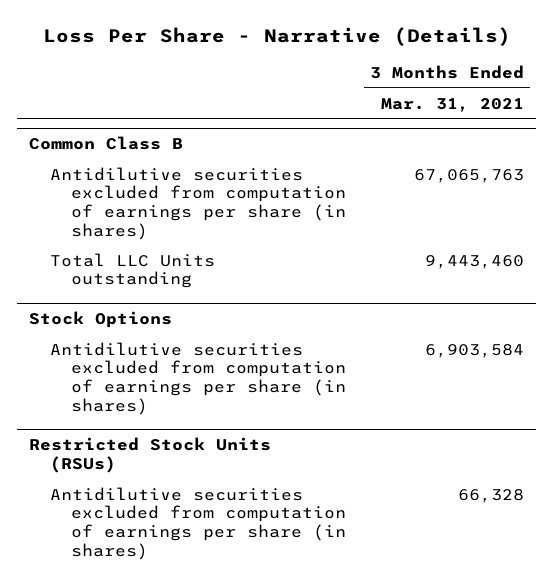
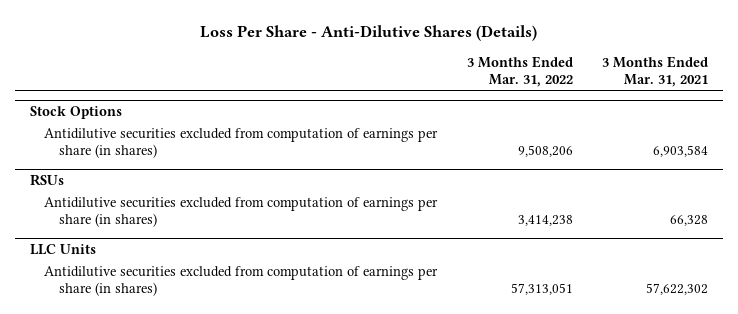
[42,26,511,46] Loss Per Share - Narrative (Details) -> [199,25,537,42] Loss Per Share - Anti-Dilutive Shares (Details)
none -> [466,56,573,88] 3 Months Ended Mar. 31, 2022
[29,136,184,151] Common Class B -> none
[50,166,347,240] Antidilutive securities excluded from computation of earnings per share (in shares) -> none
[50,252,216,289] Total LLC Units outstanding -> none
[29,437,272,473] Restricted Stock Units (RSUs) -> [29,174,64,187] RSUs
none -> [29,244,96,256] LLC Units
none -> [44,265,439,296] Antidilutive securities excluded from computation of earnings per share (in shares)

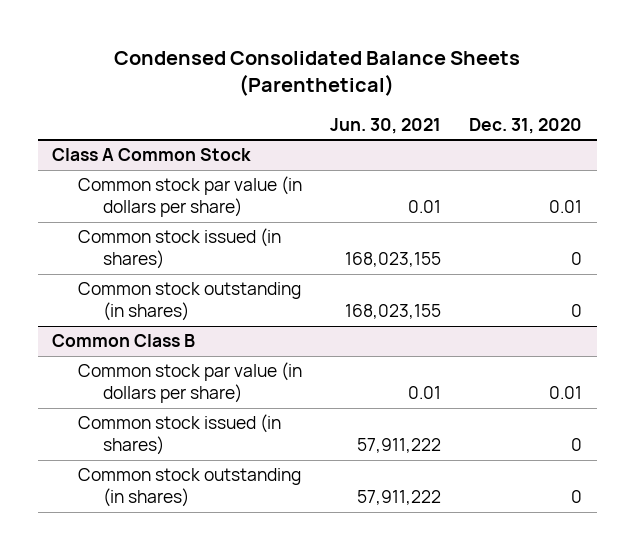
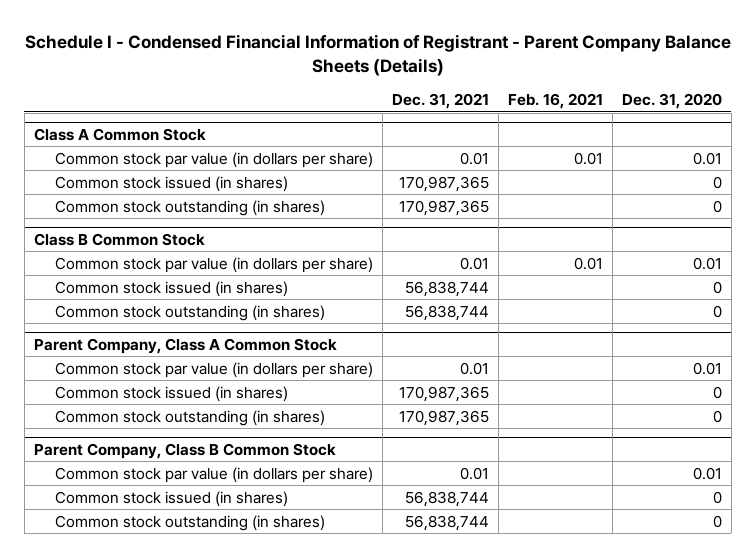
[114,51,521,97] Condensed Consolidated Balance Sheets (Parenthetical) -> [24,33,731,76] Schedule I - Condensed Financial Information of Registrant - Parent Company Balance Sheets (Details)
[330,117,442,134] Jun. 30, 2021 -> none
none -> [391,92,489,109] Dec. 31, 2021
none -> [507,92,603,109] Feb. 16, 2021
[52,334,196,348] Common Class B -> [33,232,205,246] Class B Common Stock
none -> [33,337,337,354] Parent Company, Class A Common Stock
none -> [54,361,373,378] Common stock par value (in dollars per share)
none -> [54,385,288,402] Common stock issued (in shares)
none -> [54,409,325,426] Common stock outstanding (in shares)
none -> [33,442,336,459] Parent Company, Class B Common Stock
none -> [54,466,373,483] Common stock par value (in dollars per share)
none -> [54,490,288,507] Common stock issued (in shares)
none -> [54,514,325,531] Common stock outstanding (in shares)

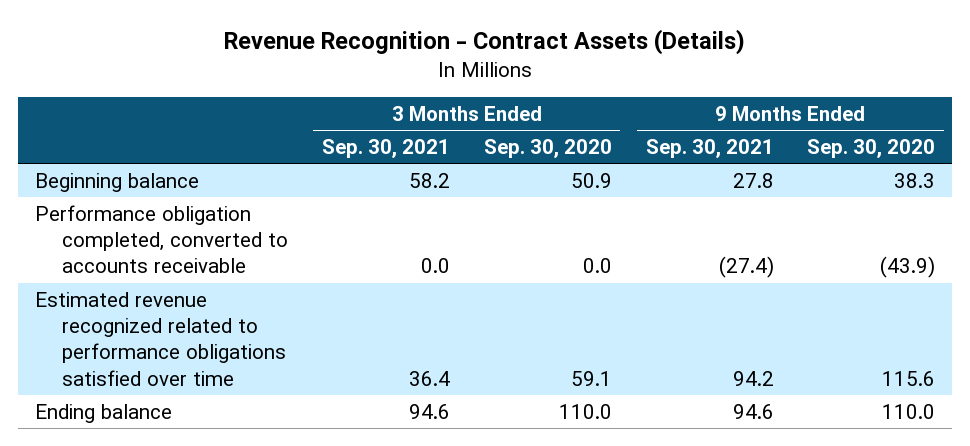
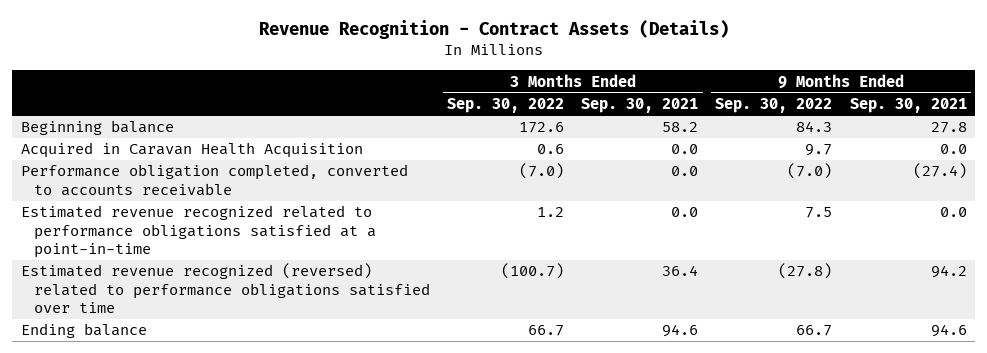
[483,138,612,158] Sep. 30, 2020 -> none
[807,138,936,158] Sep. 30, 2020 -> none
none -> [447,98,565,114] Sep. 30, 2022
none -> [715,98,833,114] Sep. 30, 2022
none -> [20,142,363,159] Acquired in Caravan Health Acquisition
none -> [20,205,376,259] Estimated revenue recognized related to performance obligations satisfied at a point-in-time
[34,291,287,386] Estimated revenue recognized related to performance obligations satisfied over time -> [20,263,430,314] Estimated revenue recognized (reversed) related to performance obligations satisfied over time

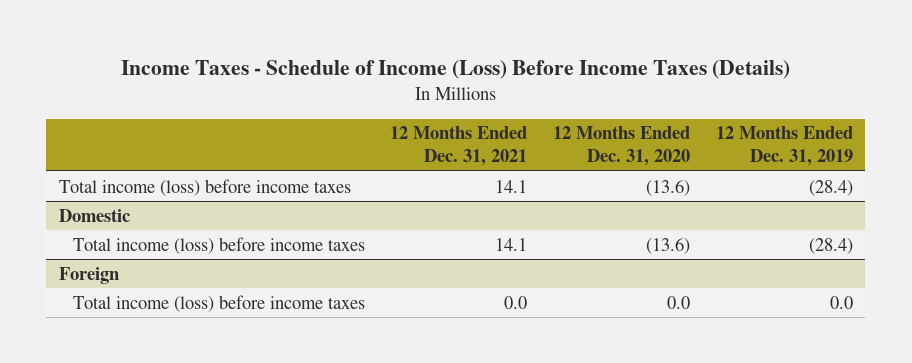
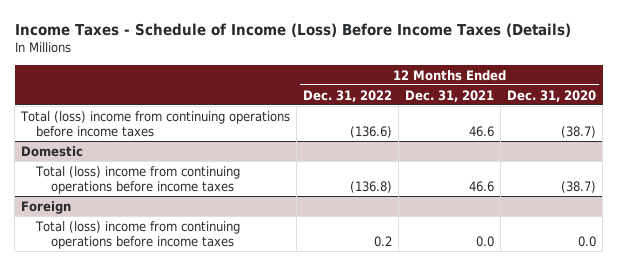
[715,126,853,167] 12 Months Ended Dec. 31, 2019 -> none
none -> [303,89,393,102] Dec. 31, 2022
[59,178,352,196] Total income (loss) before income taxes -> [20,110,291,137] Total (loss) income from continuing operations before income taxes
[495,179,528,193] 14.1 -> [469,125,495,137] 46.6
[645,179,690,196] (13.6) -> [561,125,597,138] (38.7)
[72,236,365,254] Total income (loss) before income taxes -> [35,165,241,194] Total (loss) income from continuing operations before income taxes
[495,237,528,251] 14.1 -> [469,180,495,192] 46.6
[645,237,690,254] (13.6) -> [561,180,597,193] (38.7)
[72,294,365,312] Total income (loss) before income taxes -> [35,220,241,249] Total (loss) income from continuing operations before income taxes

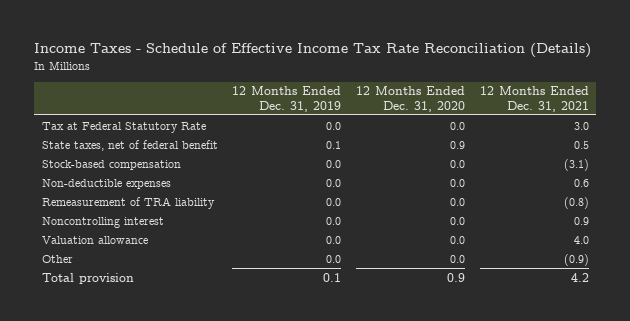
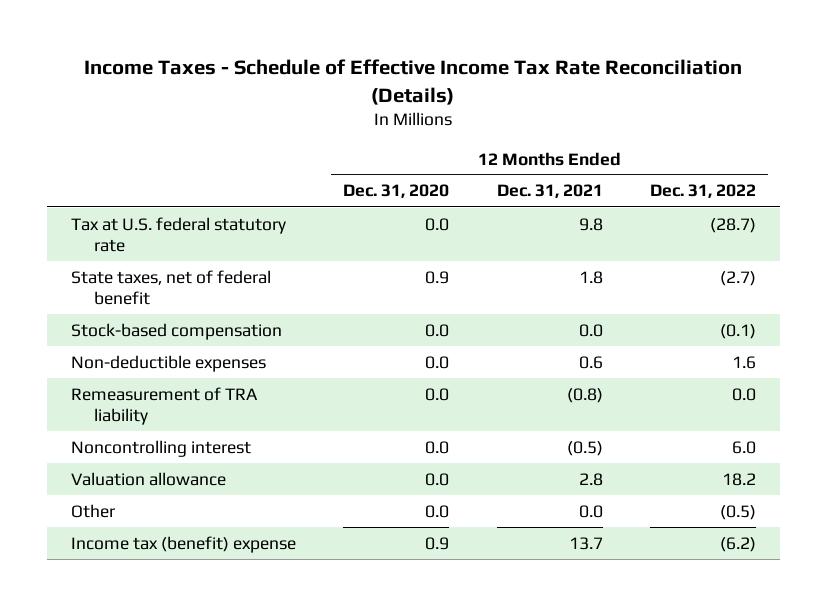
[232,86,342,112] 12 Months Ended Dec. 31, 2019 -> none
none -> [650,184,757,199] Dec. 31, 2022
[41,121,206,133] Tax at Federal Statutory Rate -> [70,216,286,253] Tax at U.S. federal statutory rate
[573,121,589,130] 3.0 -> [578,217,603,231] 9.8
[573,140,589,149] 0.5 -> [578,270,603,284] 1.8
[563,158,589,171] (3.1) -> [578,323,603,337] 0.0
[41,272,134,284] Total provision -> none
[573,216,589,225] 0.9 -> [566,440,603,456] (0.5)
[573,235,589,244] 4.0 -> [578,472,603,486] 2.8
[563,253,589,266] (0.9) -> [578,504,603,518] 0.0
none -> [70,535,296,553] Income tax (benefit) expense

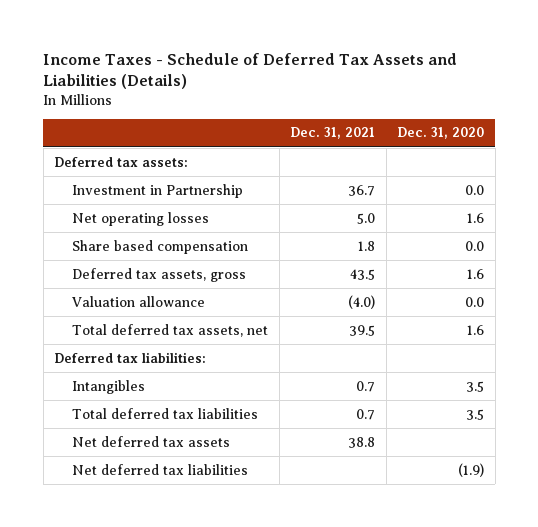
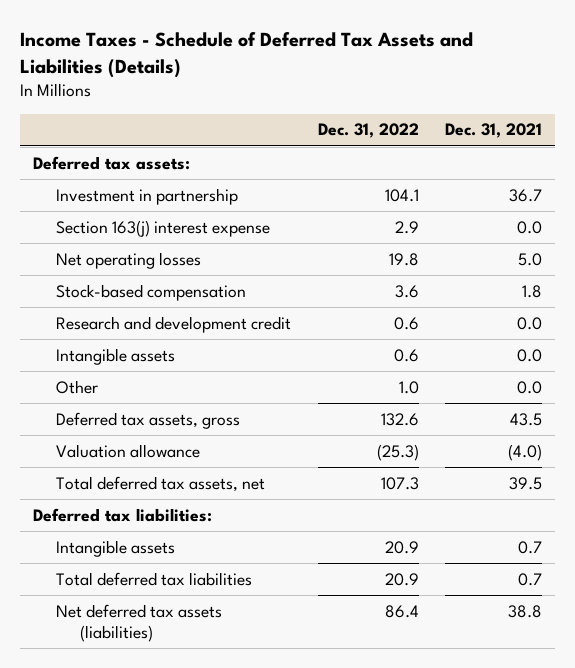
[397,127,485,140] Dec. 31, 2020 -> none
none -> [317,123,419,139] Dec. 31, 2022
[72,183,244,198] Investment in Partnership -> [56,187,239,205] Investment in partnership
none -> [56,219,271,237] Section 163(j) interest expense
[72,239,249,254] Share based compensation -> [56,283,247,301] Stock-based compensation
none -> [56,315,292,333] Research and development credit
none -> [56,347,176,365] Intangible assets
none -> [56,379,99,394] Other
[72,379,146,394] Intangibles -> [56,539,176,557] Intangible assets
[72,463,249,475] Net deferred tax liabilities -> none
[72,435,231,447] Net deferred tax assets -> [56,603,223,643] Net deferred tax assets (liabilities)

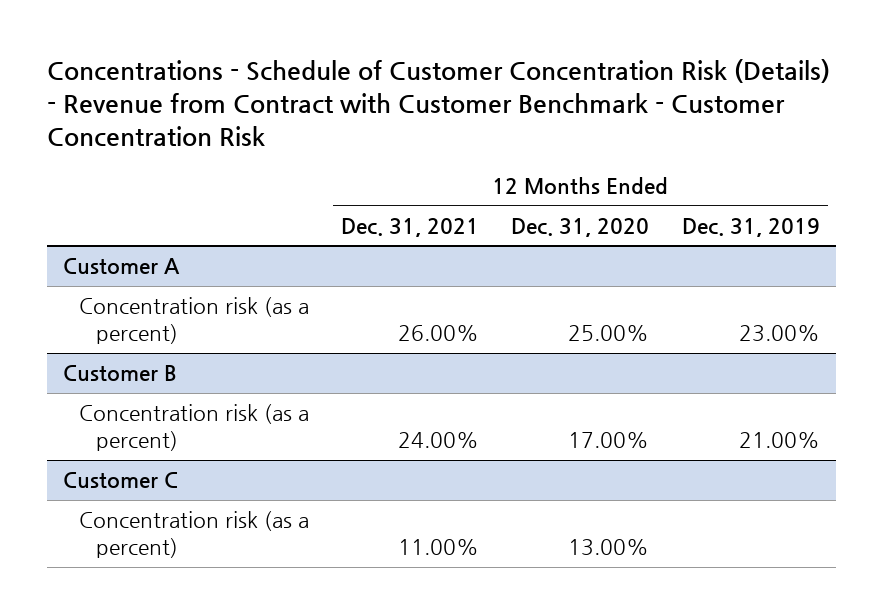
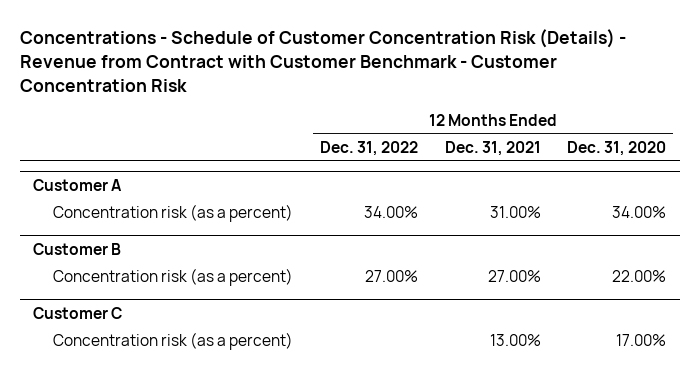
[681,217,820,237] Dec. 31, 2019 -> none
none -> [319,141,418,157] Dec. 31, 2022
[398,325,480,342] 26.00% -> [489,206,541,219] 31.00%
[568,325,650,342] 25.00% -> [612,206,667,219] 34.00%
[398,432,480,449] 24.00% -> [487,270,541,283] 27.00%
[568,432,650,449] 17.00% -> [612,270,667,283] 22.00%
[398,539,480,556] 11.00% -> [489,334,541,347] 13.00%
[568,539,650,557] 13.00% -> [616,334,667,347] 17.00%

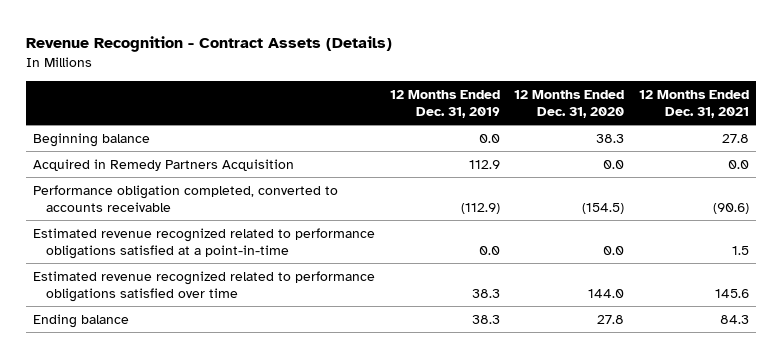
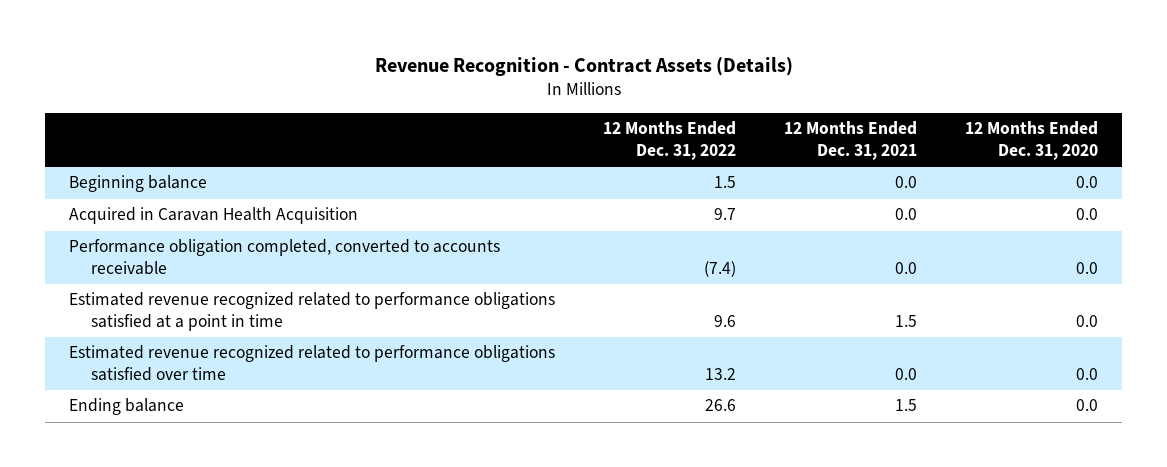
[389,89,500,118] 12 Months Ended Dec. 31, 2019 -> none
none -> [603,121,737,161] 12 Months Ended Dec. 31, 2022
[596,133,625,143] 38.3 -> [1076,176,1099,189] 0.0
[721,133,749,143] 27.8 -> [895,176,918,189] 0.0
[32,158,294,171] Acquired in Remedy Partners Acquisition -> [69,207,359,225] Acquired in Caravan Health Acquisition
[582,202,625,214] (154.5) -> [1076,262,1099,275] 0.0
[712,202,749,214] (90.6) -> [895,262,918,275] 0.0
[32,227,375,259] Estimated revenue recognized related to performance obligations satisfied at a point-in-time -> [69,292,556,332] Estimated revenue recognized related to performance obligations satisfied at a point in time
[588,288,625,298] 144.0 -> [1076,368,1099,381] 0.0
[714,288,749,298] 145.6 -> [895,368,918,381] 0.0
[597,314,625,324] 27.8 -> [1076,399,1099,412] 0.0
[719,314,749,324] 84.3 -> [895,399,918,412] 1.5

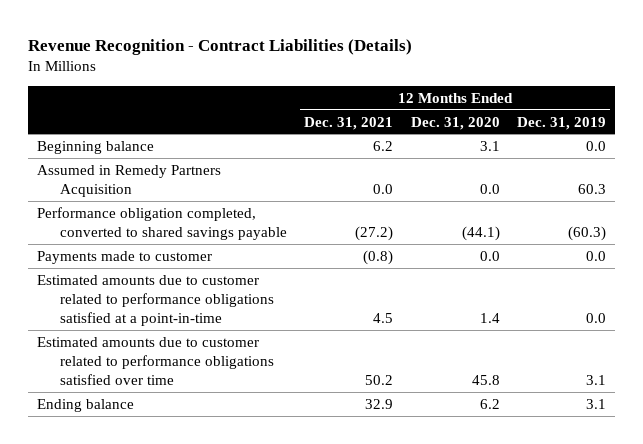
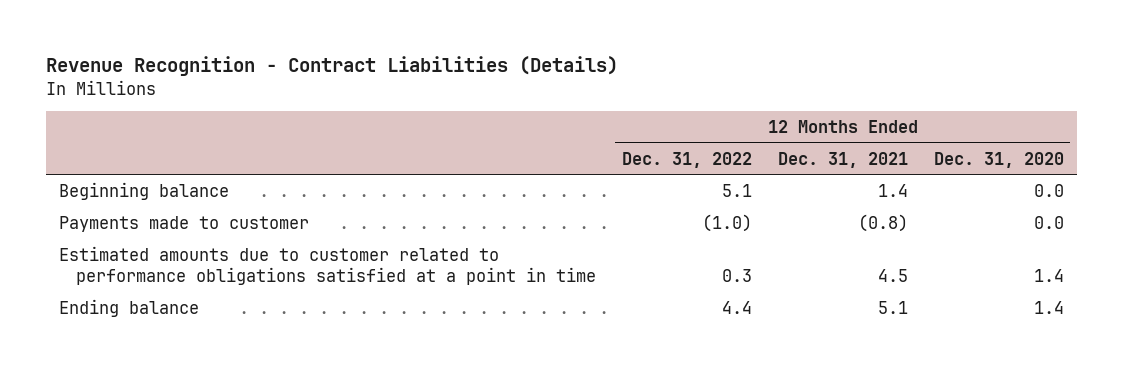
[517,116,607,130] Dec. 31, 2019 -> none
none -> [621,151,752,168] Dec. 31, 2022
[36,164,221,197] Assumed in Remedy Partners Acquisition -> none
[36,206,287,240] Performance obligation completed, converted to shared savings payable -> none
[373,140,394,151] 6.2 -> [877,183,908,197] 1.4
[479,140,500,151] 3.1 -> [1033,183,1064,197] 0.0
[36,336,274,386] Estimated amounts due to customer related to performance obligations satisfied over time -> none
[36,274,274,327] Estimated amounts due to customer related to performance obligations satisfied at a point-in-time -> [58,245,596,286] Estimated amounts due to customer related to performance obligations satisfied at a point in time
[365,398,394,409] 32.9 -> [877,300,908,314] 5.1
[479,398,500,409] 6.2 -> [1033,300,1064,314] 1.4

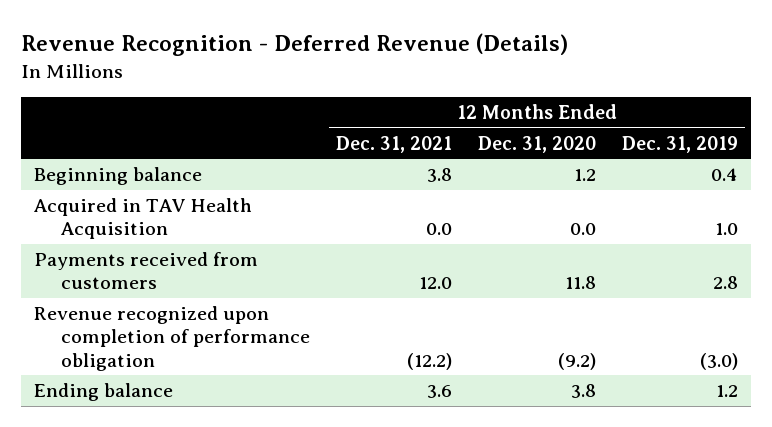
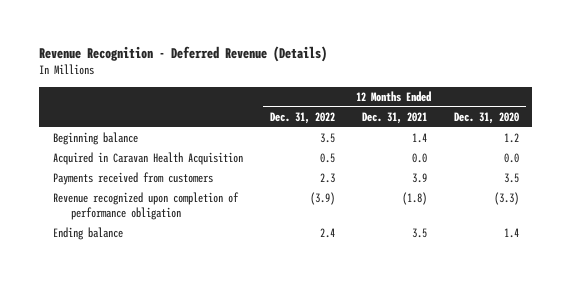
[622,135,739,153] Dec. 31, 2019 -> none
none -> [269,111,335,124] Dec. 31, 2022
[426,167,452,182] 3.8 -> [411,133,427,144] 1.4
[33,197,252,240] Acquired in TAV Health Acquisition -> [52,152,243,166] Acquired in Caravan Health Acquisition
[418,277,452,290] 12.0 -> [411,173,427,184] 3.9
[564,276,596,290] 11.8 -> [503,173,519,184] 3.5
[406,352,452,370] (12.2) -> [401,192,427,206] (1.8)
[557,352,596,370] (9.2) -> [493,192,519,206] (3.3)
[426,384,452,398] 3.6 -> [411,228,427,239] 3.5
[570,383,596,398] 3.8 -> [503,228,519,239] 1.4

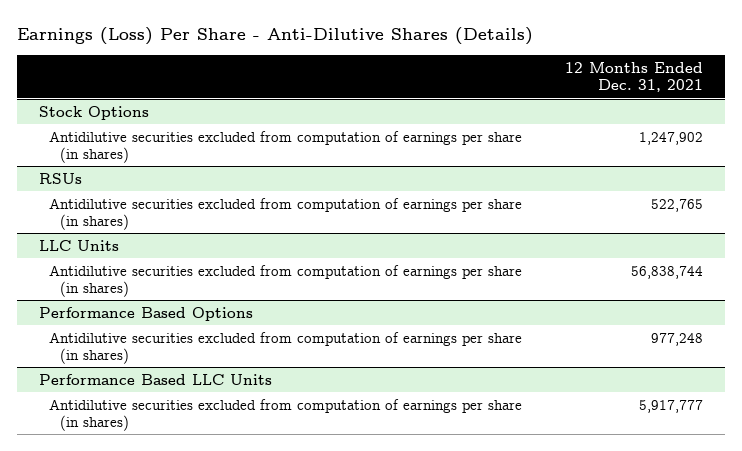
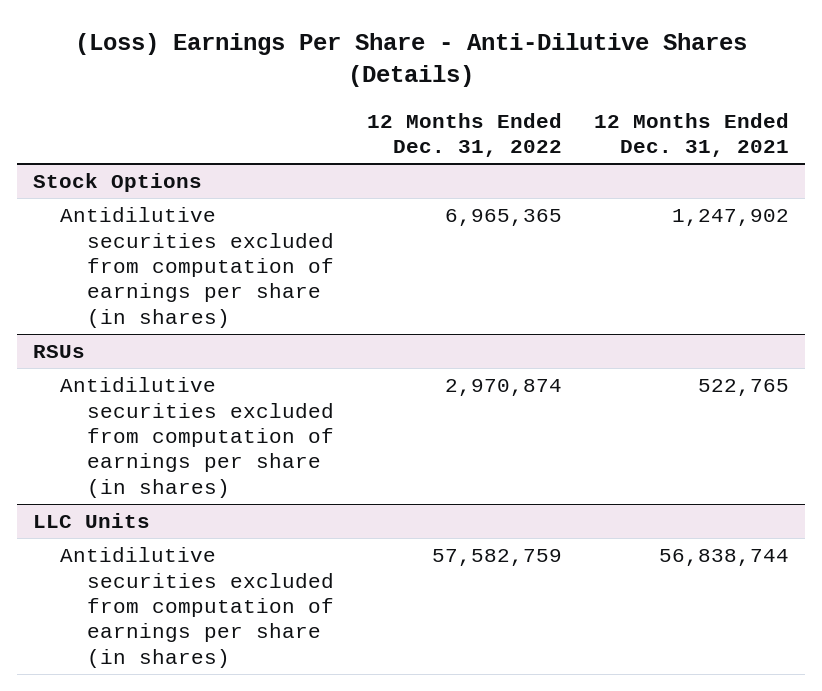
[17,27,534,46] Earnings (Loss) Per Share - Anti-Dilutive Shares (Details) -> [75,32,748,88] (Loss) Earnings Per Share - Anti-Dilutive Shares (Details)
none -> [366,112,562,157] 12 Months Ended Dec. 31, 2022
[38,306,253,321] Performance Based Options -> none
[49,331,523,364] Antidilutive securities excluded from computation of earnings per share (in shares) -> none
[38,373,272,385] Performance Based LLC Units -> none
[49,398,523,431] Antidilutive securities excluded from computation of earnings per share (in shares) -> none

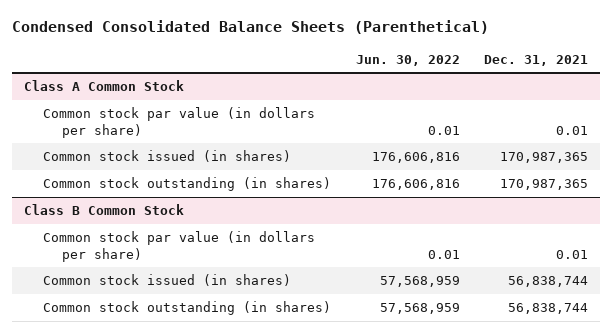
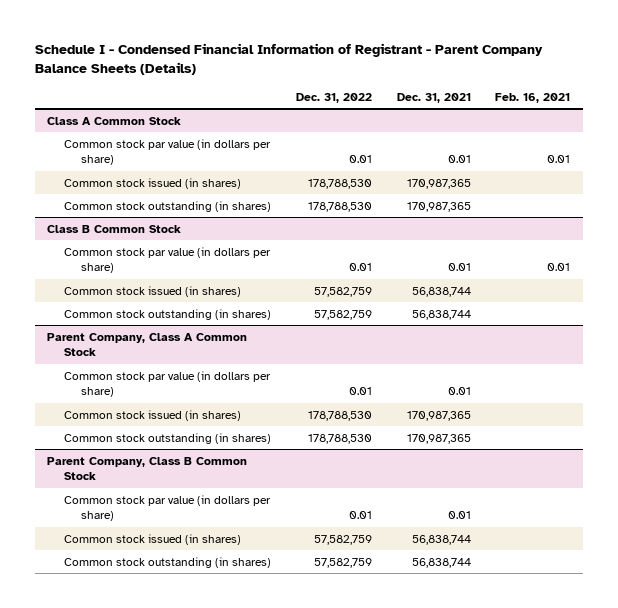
[11,20,489,35] Condensed Consolidated Balance Sheets (Parenthetical) -> [34,42,543,75] Schedule I - Condensed Financial Information of Registrant - Parent Company Balance Sheets (Details)
[355,54,460,66] Jun. 30, 2022 -> none
none -> [295,92,372,103] Dec. 31, 2022
none -> [495,92,571,103] Feb. 16, 2021
none -> [47,332,248,357] Parent Company, Class A Common Stock
none -> [63,370,271,398] Common stock par value (in dollars per share)
none -> [63,409,241,421] Common stock issued (in shares)
none -> [63,432,271,444] Common stock outstanding (in shares)
none -> [47,456,248,481] Parent Company, Class B Common Stock
none -> [63,494,271,522] Common stock par value (in dollars per share)
none -> [63,533,241,545] Common stock issued (in shares)
none -> [63,556,271,568] Common stock outstanding (in shares)

